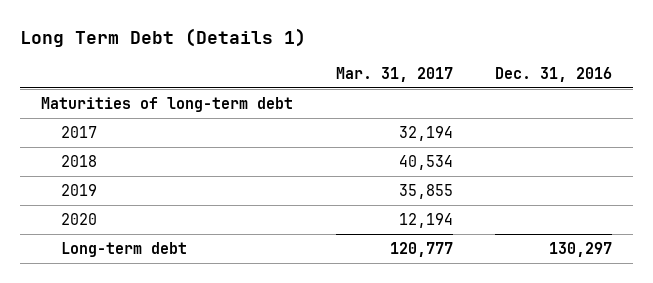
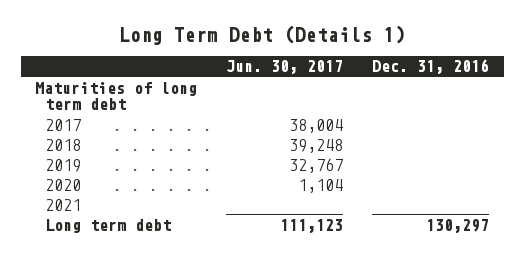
[335,66,453,82] Mar. 31, 2017 -> none
none -> [226,60,344,75] Jun. 30, 2017
[41,97,294,113] Maturities of long-term debt -> [35,81,198,110] Maturities of long term debt
none -> [45,198,82,211] 2021
[61,242,188,258] Long-term debt -> [45,218,172,233] Long term debt

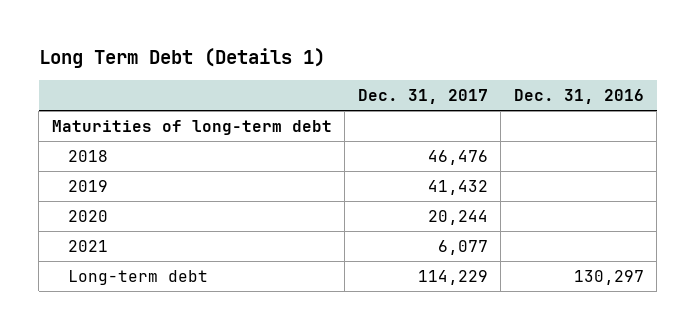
[226,60,344,75] Jun. 30, 2017 -> none
none -> [357,88,488,104] Dec. 31, 2017
[45,118,82,131] 2017 -> none
[35,81,198,110] Maturities of long term debt -> [51,119,332,135] Maturities of long-term debt
[45,218,172,233] Long term debt -> [67,269,208,285] Long-term debt

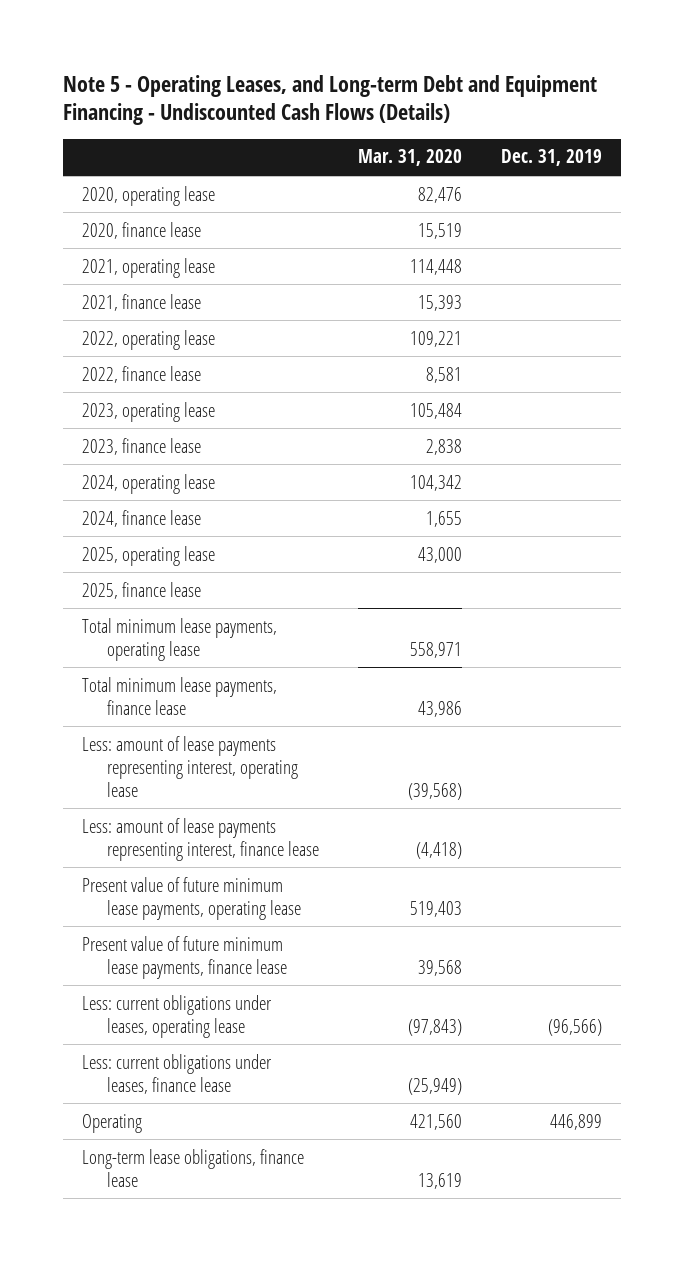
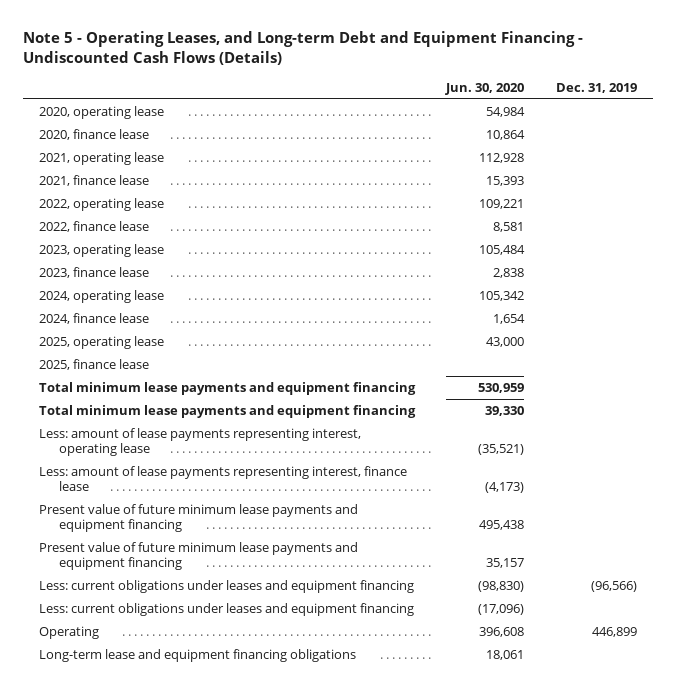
[357,149,462,167] Mar. 31, 2020 -> none
none -> [445,82,525,95] Jun. 30, 2020
[82,617,278,661] Total minimum lease payments, operating lease -> [38,381,416,395] Total minimum lease payments and equipment financing
[82,676,278,715] Total minimum lease payments, finance lease -> [38,404,416,418] Total minimum lease payments and equipment financing
[82,876,301,920] Present value of future minimum lease payments, operating lease -> [38,503,358,533] Present value of future minimum lease payments and equipment financing
[82,935,287,979] Present value of future minimum lease payments, finance lease -> [38,541,358,571] Present value of future minimum lease payments and equipment financing
[82,994,273,1038] Less: current obligations under leases, operating lease -> [38,579,414,593] Less: current obligations under leases and equipment financing
[82,1053,273,1094] Less: current obligations under leases, finance lease -> [38,602,414,616] Less: current obligations under leases and equipment financing
[82,1148,305,1187] Long-term lease obligations, finance lease -> [38,648,356,662] Long-term lease and equipment financing obligations

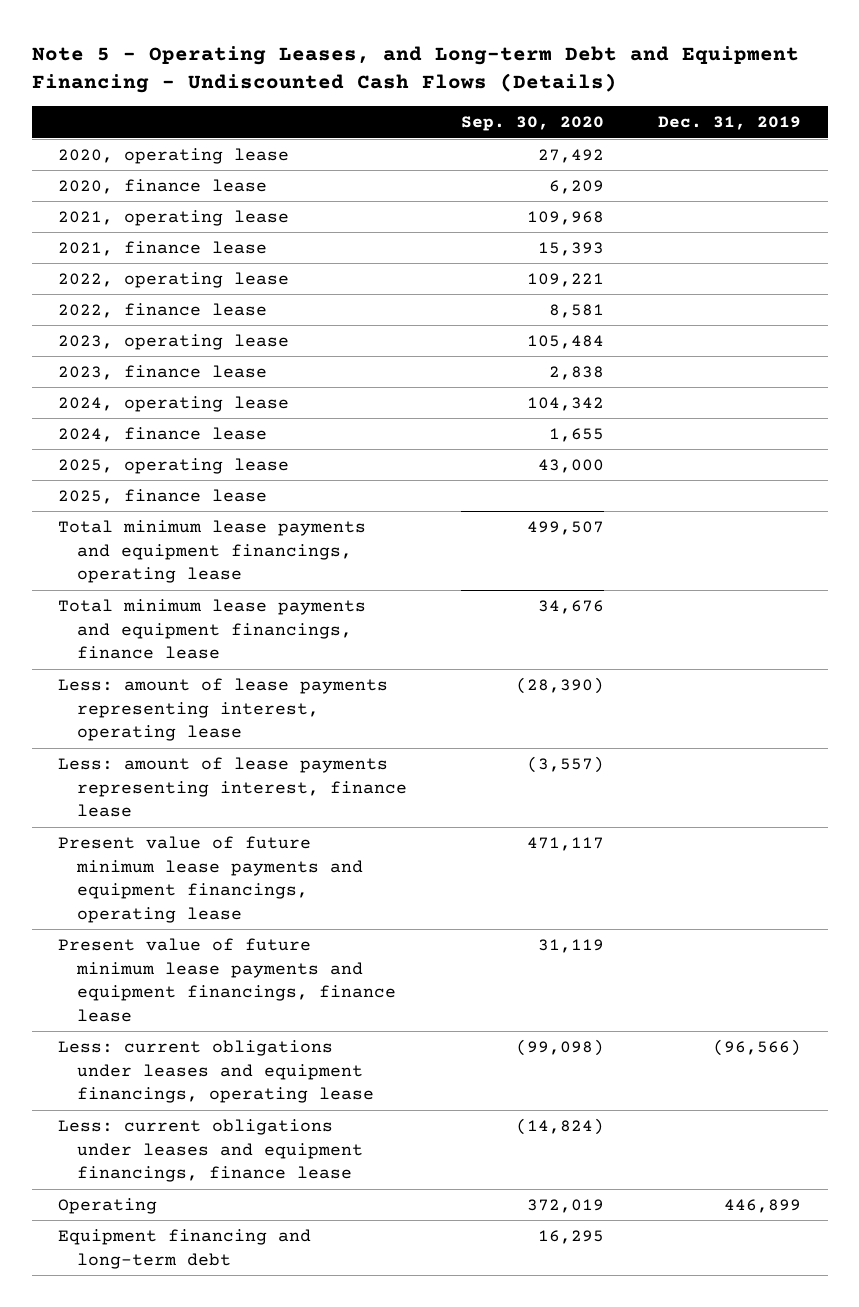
[445,82,525,95] Jun. 30, 2020 -> none
none -> [461,116,605,132] Sep. 30, 2020
[38,381,416,395] Total minimum lease payments and equipment financing -> [58,520,367,584] Total minimum lease payments and equipment financings, operating lease
[38,404,416,418] Total minimum lease payments and equipment financing -> [58,599,367,660] Total minimum lease payments and equipment financings, finance lease
[38,503,358,533] Present value of future minimum lease payments and equipment financing -> [58,836,364,923] Present value of future minimum lease payments and equipment financings, operating lease
[38,541,358,571] Present value of future minimum lease payments and equipment financing -> [58,938,397,1022] Present value of future minimum lease payments and equipment financings, finance lease
[38,579,414,593] Less: current obligations under leases and equipment financing -> [58,1040,375,1104] Less: current obligations under leases and equipment financings, operating lease
[38,602,414,616] Less: current obligations under leases and equipment financing -> [58,1119,364,1183] Less: current obligations under leases and equipment financings, finance lease
[38,648,356,662] Long-term lease and equipment financing obligations -> [58,1229,312,1269] Equipment financing and long-term debt

